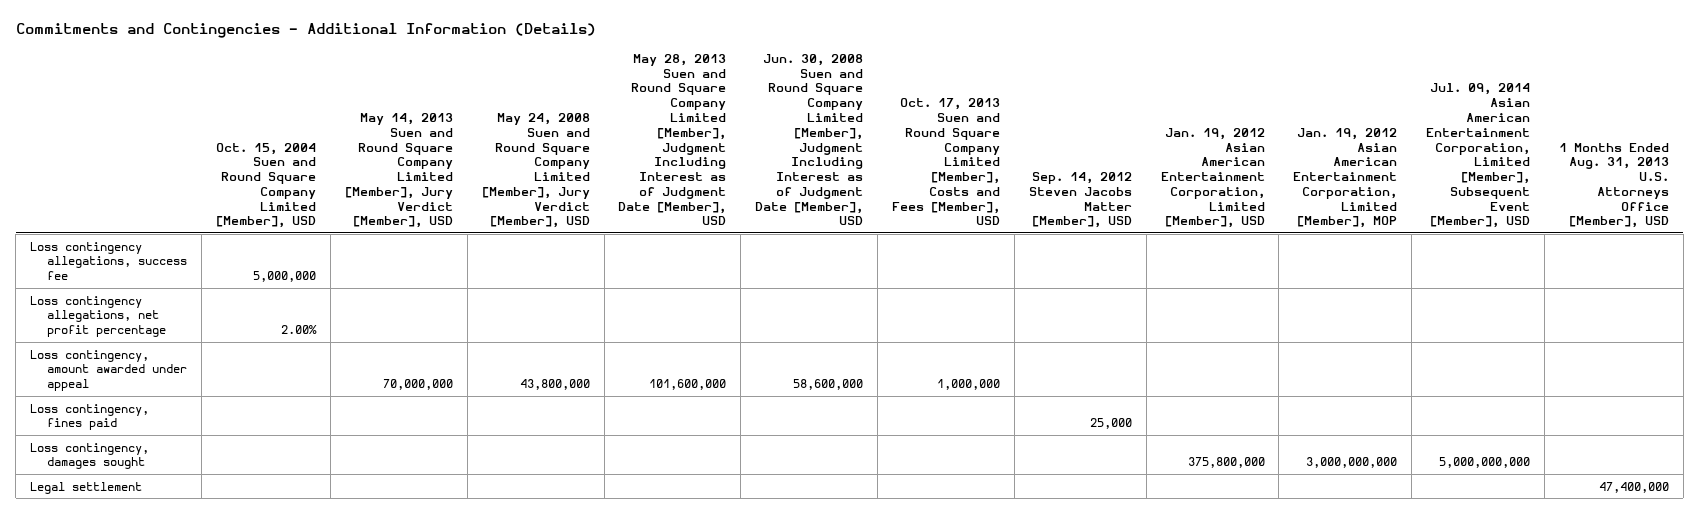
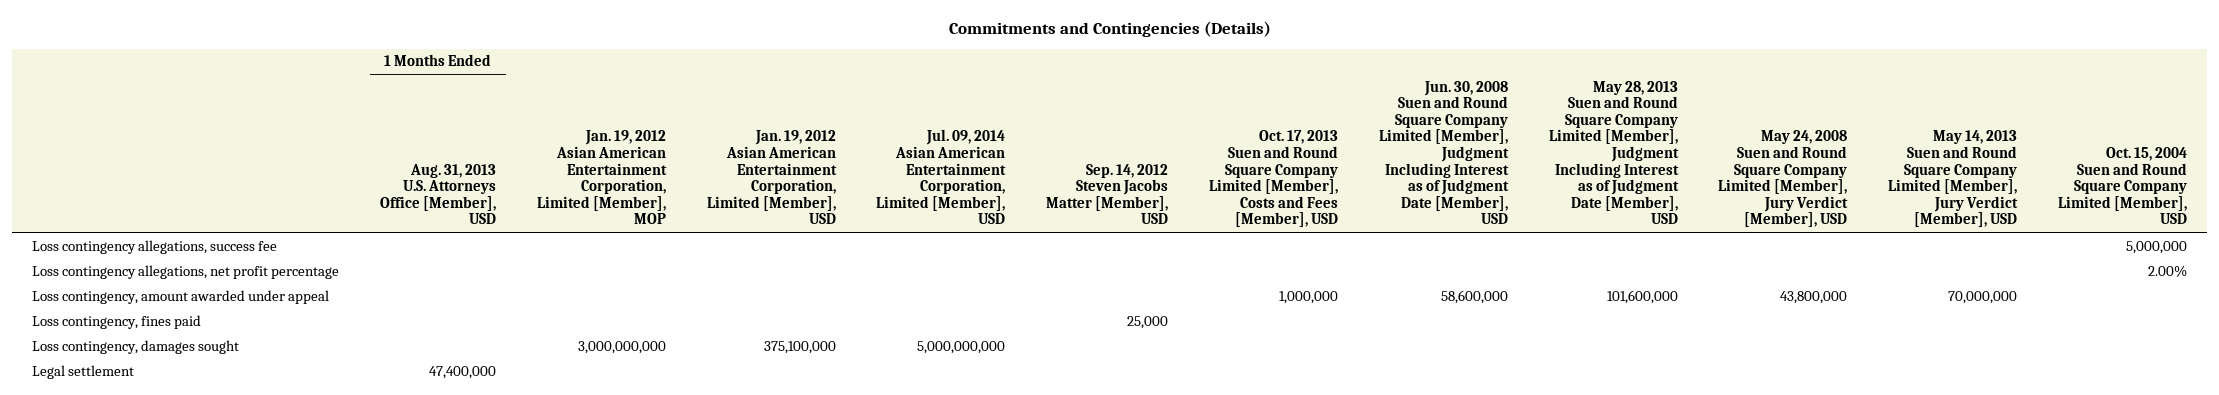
[15,23,596,39] Commitments and Contingencies - Additional Information (Details) -> [948,21,1271,38] Commitments and Contingencies (Details)
[1426,83,1531,229] Jul. 09, 2014 Asian American Entertainment Corporation, Limited [Member], Subsequent Event [Member], USD -> none
none -> [876,129,1007,225] Jul. 09, 2014 Asian American Entertainment Corporation, Limited [Member], USD
[1187,457,1265,469] 375,800,000 -> [763,340,836,354] 375,100,000

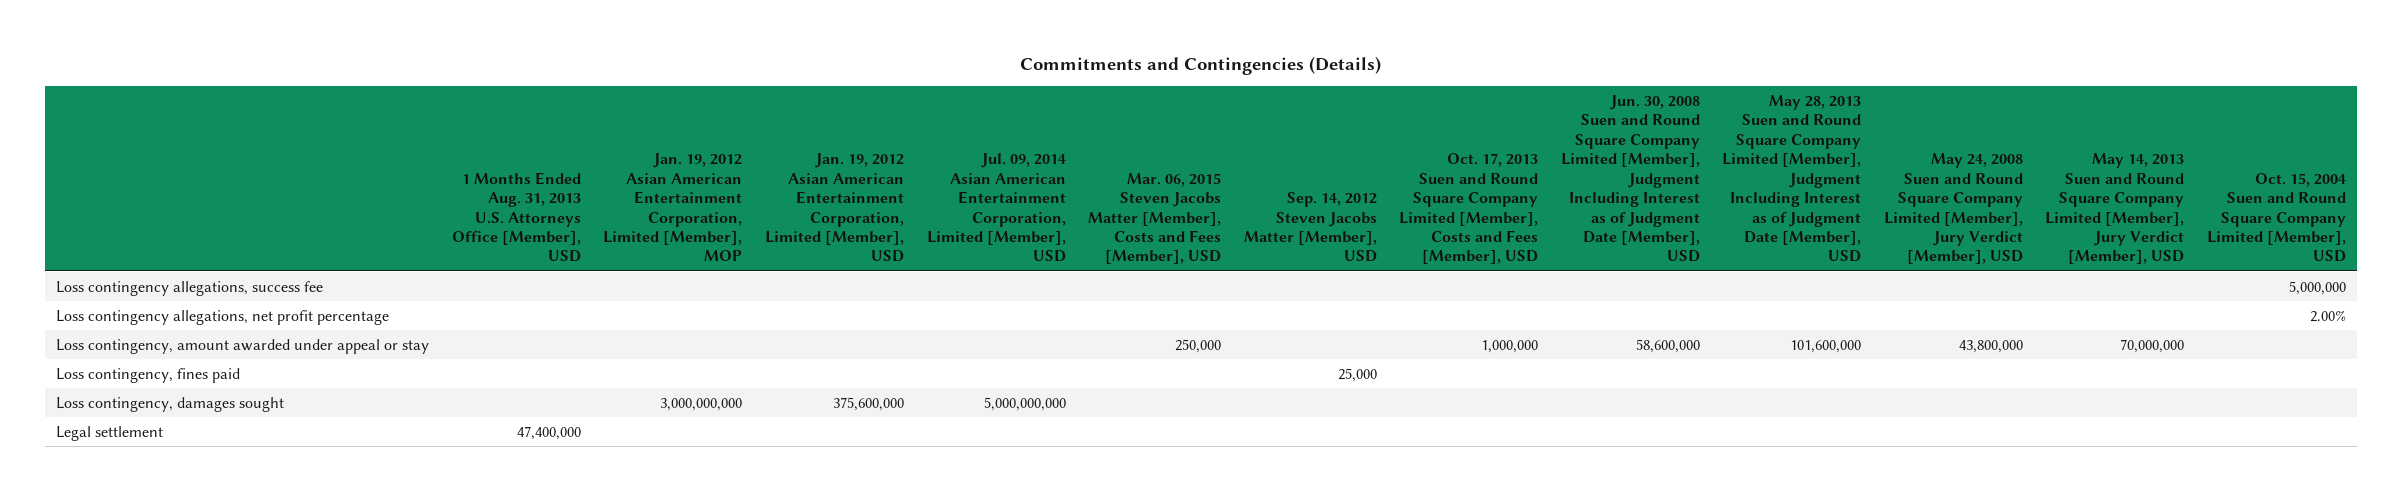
none -> [1088,172,1222,265] Mar. 06, 2015 Steven Jacobs Matter [Member], Costs and Fees [Member], USD
[32,289,330,304] Loss contingency, amount awarded under appeal -> [56,338,430,354] Loss contingency, amount awarded under appeal or stay
[763,340,836,354] 375,100,000 -> [833,396,905,411] 375,600,000

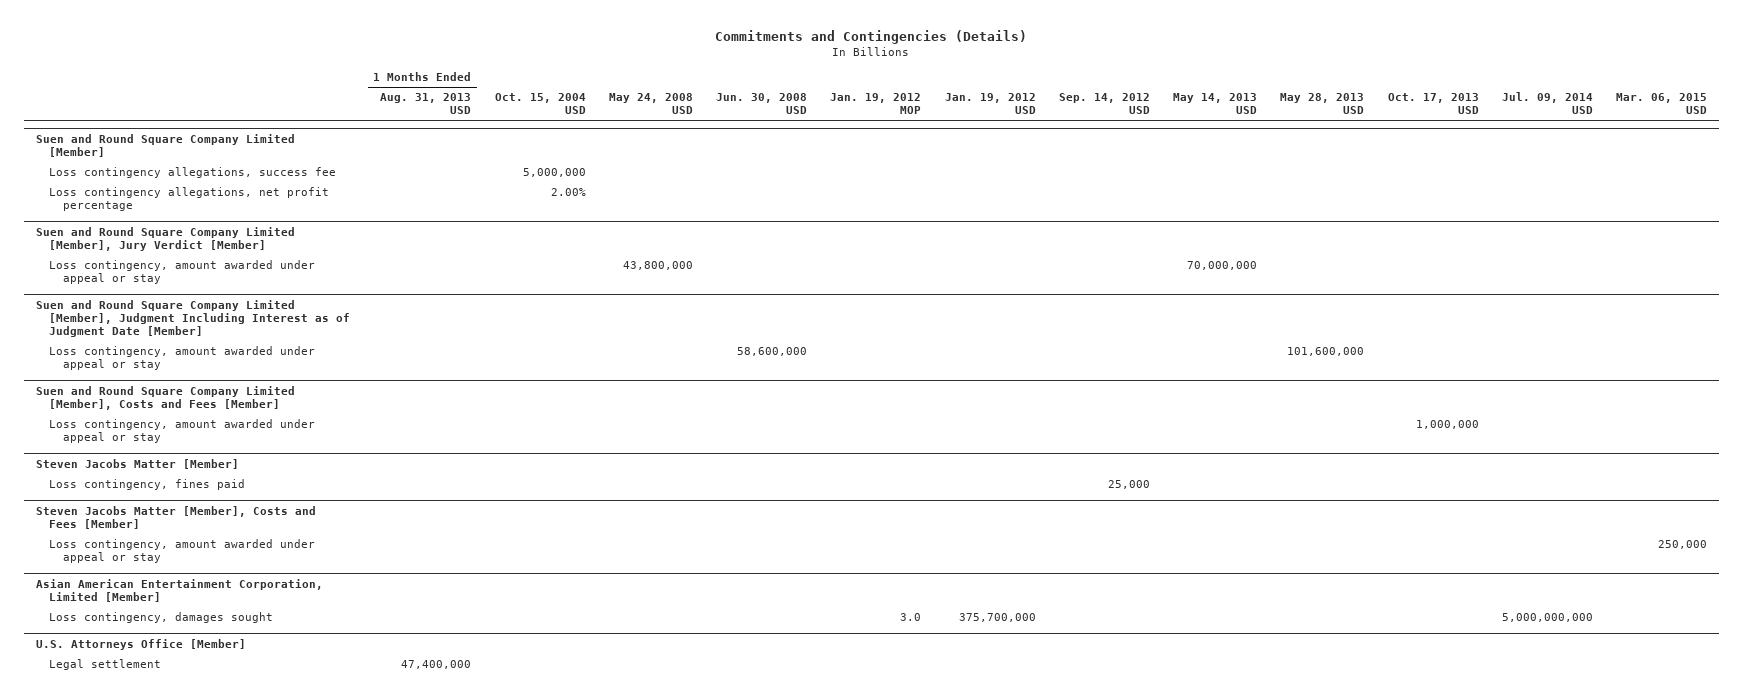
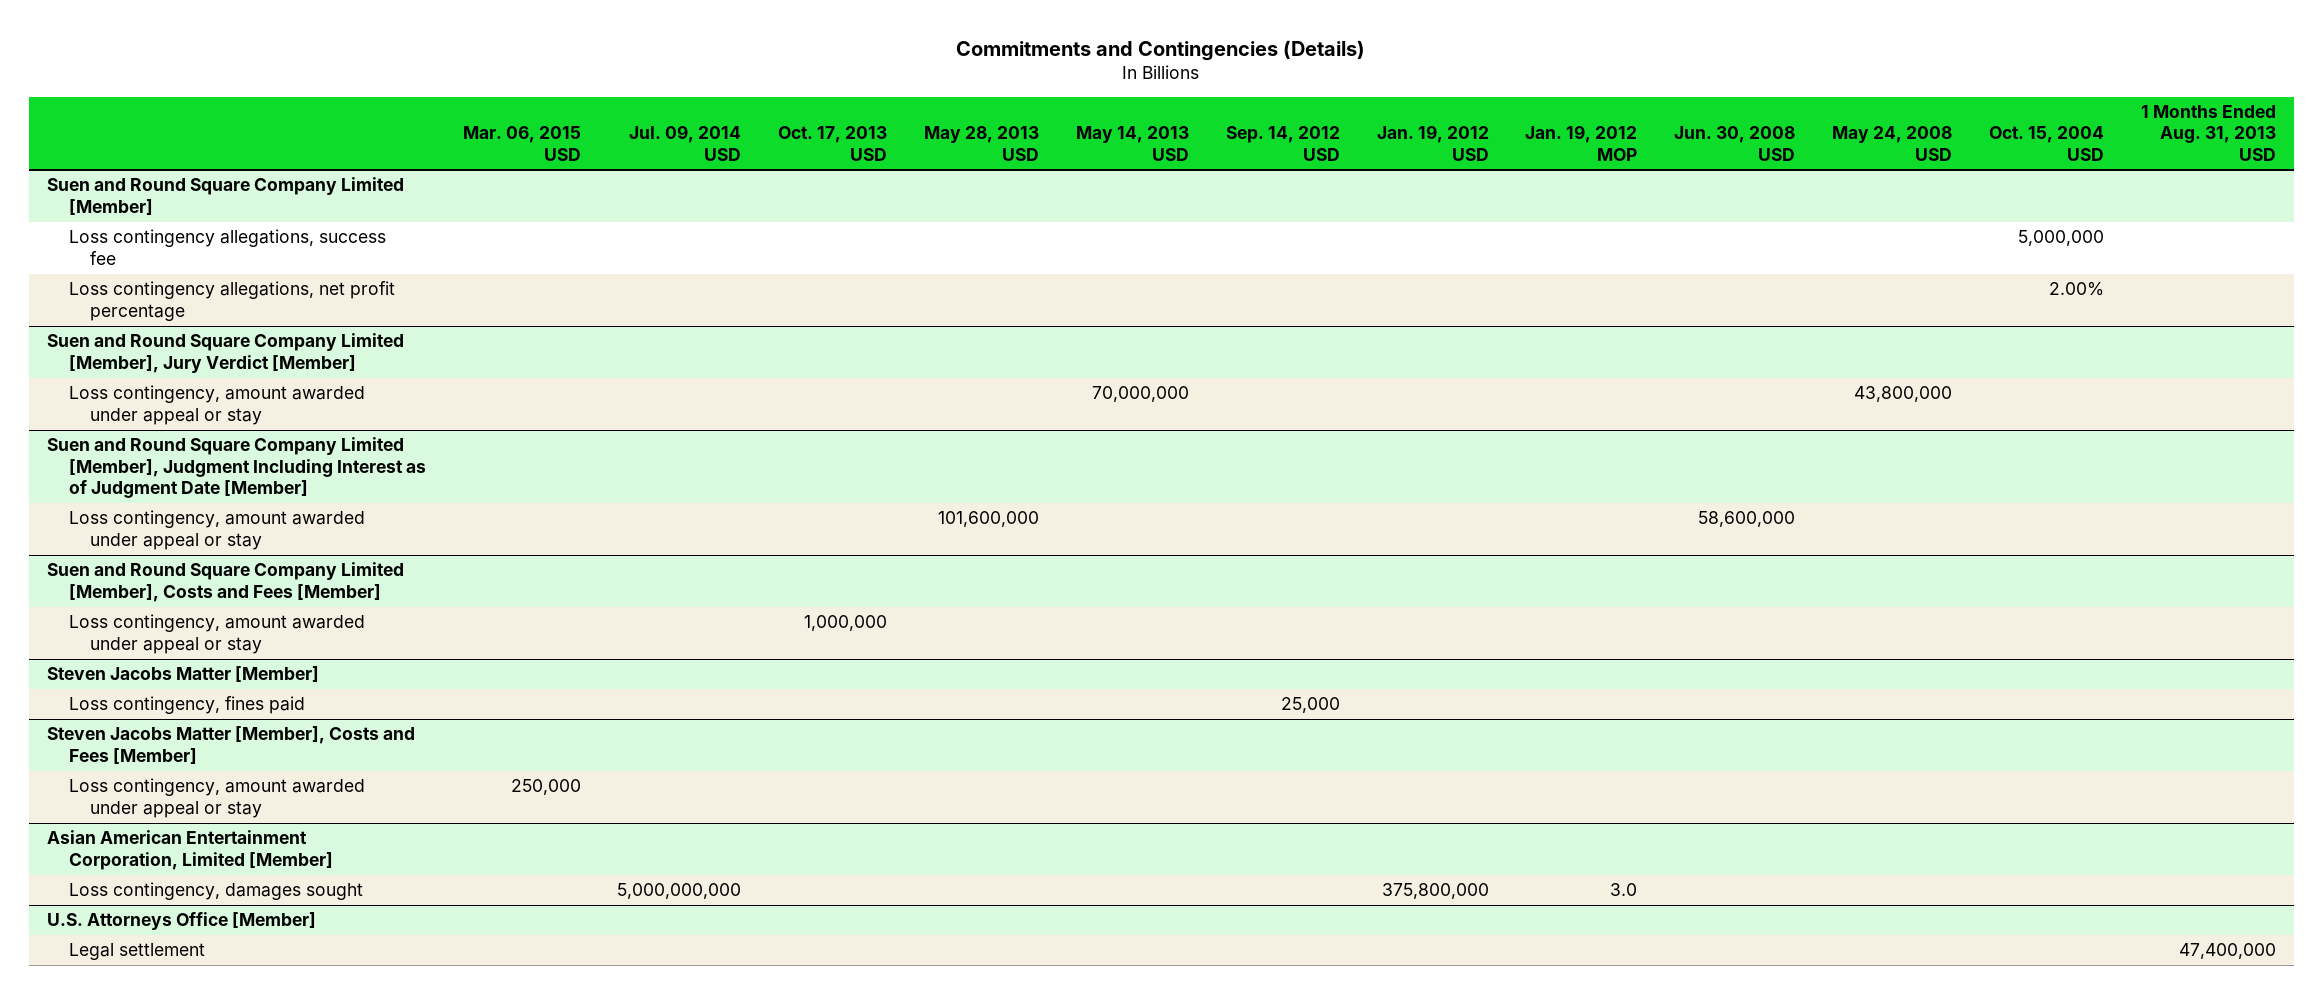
[958,613,1036,623] 375,700,000 -> [1381,883,1489,900] 375,800,000

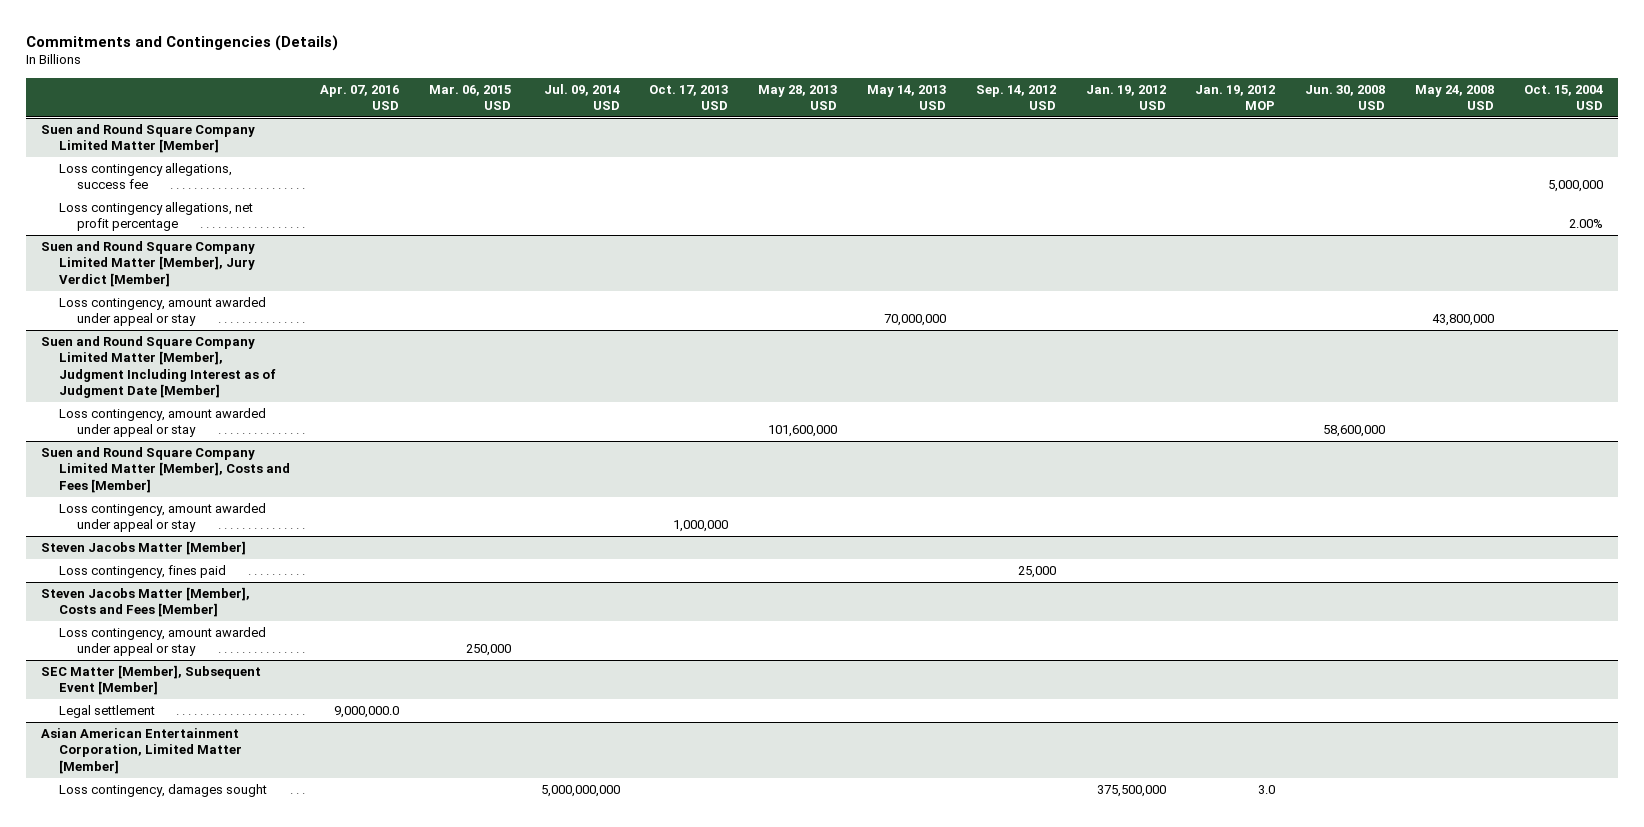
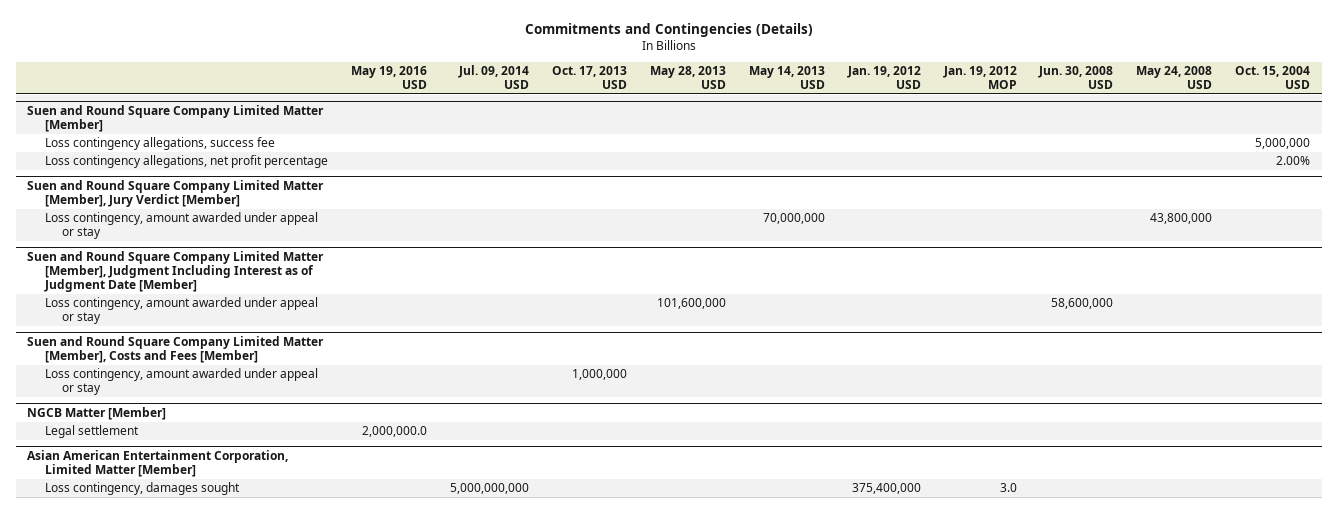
[320,84,400,110] Apr. 07, 2016 USD -> none
[428,84,511,110] Mar. 06, 2015 USD -> none
[975,84,1056,110] Sep. 14, 2012 USD -> none
none -> [350,66,427,89] May 19, 2016 USD
[41,541,247,556] Steven Jacobs Matter [Member] -> none
[59,565,227,579] Loss contingency, fines paid -> none
[41,587,251,618] Steven Jacobs Matter [Member], Costs and Fees [Member] -> none
[59,627,267,657] Loss contingency, amount awarded under appeal or stay -> none
[41,665,262,696] SEC Matter [Member], Subsequent Event [Member] -> none
[59,705,156,719] Legal settlement -> none
none -> [27,407,167,421] NGCB Matter [Member]
none -> [44,425,139,439] Legal settlement
[1096,785,1166,798] 375,500,000 -> [851,483,921,495] 375,400,000

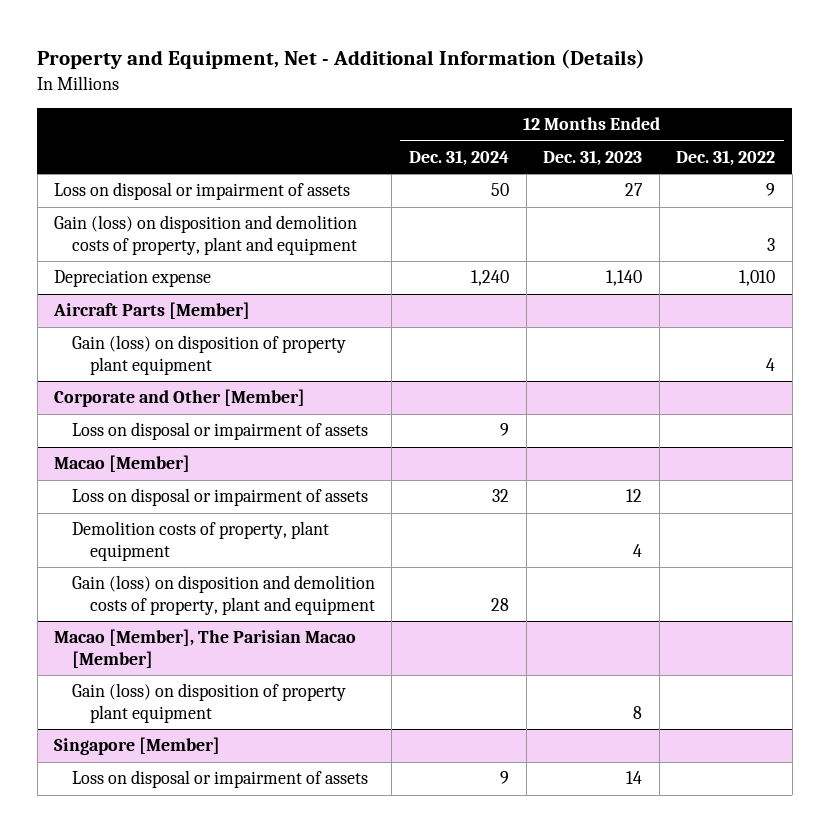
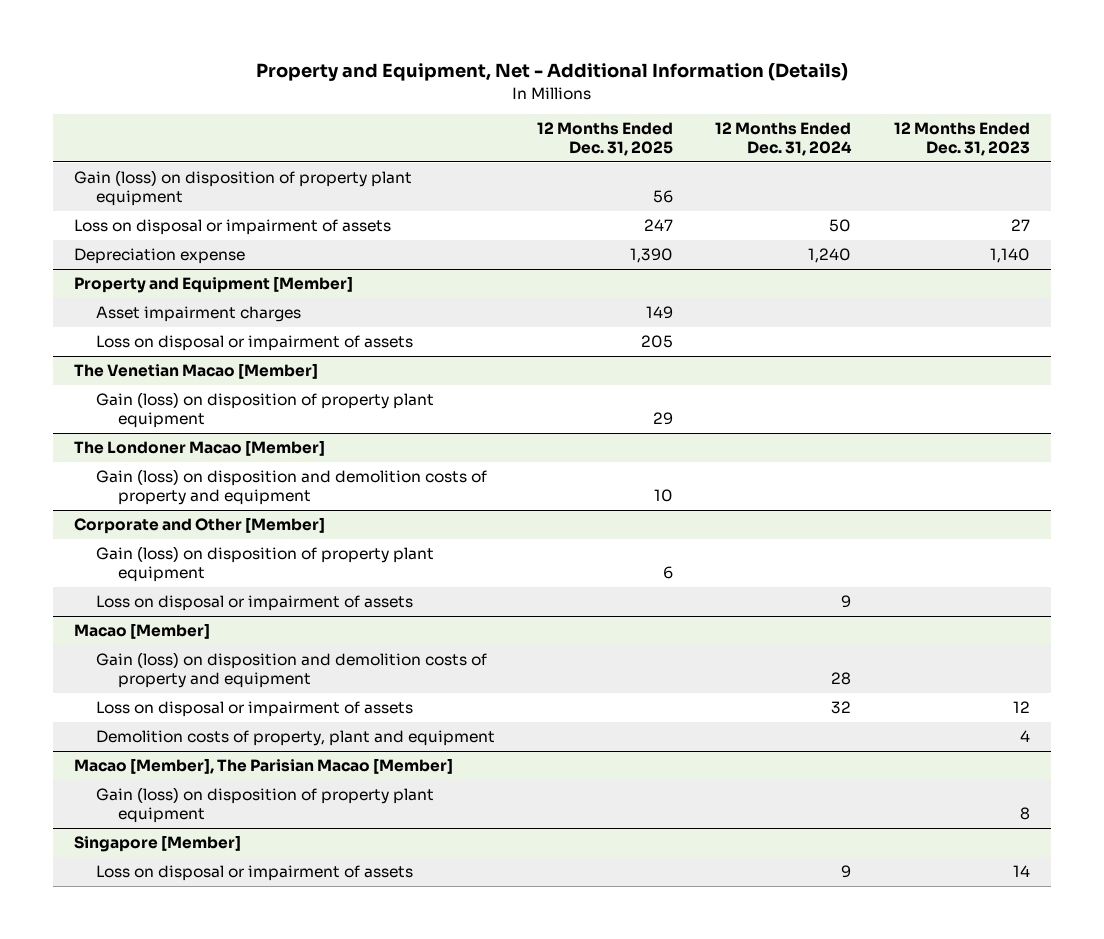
[676,149,776,166] Dec. 31, 2022 -> none
none -> [537,122,674,157] 12 Months Ended Dec. 31, 2025
none -> [74,170,413,207] Gain (loss) on disposition of property plant equipment
[54,215,358,255] Gain (loss) on disposition and demolition costs of property, plant and equipment -> none
[53,302,251,320] Aircraft Parts [Member] -> none
[71,335,346,375] Gain (loss) on disposition of property plant equipment -> none
none -> [74,276,354,294] Property and Equipment [Member]
none -> [96,306,302,323] Asset impairment charges
none -> [96,335,414,352] Loss on disposal or impairment of assets
none -> [74,363,319,380] The Venetian Macao [Member]
none -> [96,392,435,429] Gain (loss) on disposition of property plant equipment
none -> [74,440,326,457] The Londoner Macao [Member]
none -> [96,469,488,506] Gain (loss) on disposition and demolition costs of property and equipment
none -> [96,546,435,583] Gain (loss) on disposition of property plant equipment
none -> [96,652,488,689] Gain (loss) on disposition and demolition costs of property and equipment
[71,575,375,615] Gain (loss) on disposition and demolition costs of property, plant and equipment -> none
[71,521,329,561] Demolition costs of property, plant equipment -> [96,730,496,747] Demolition costs of property, plant and equipment

